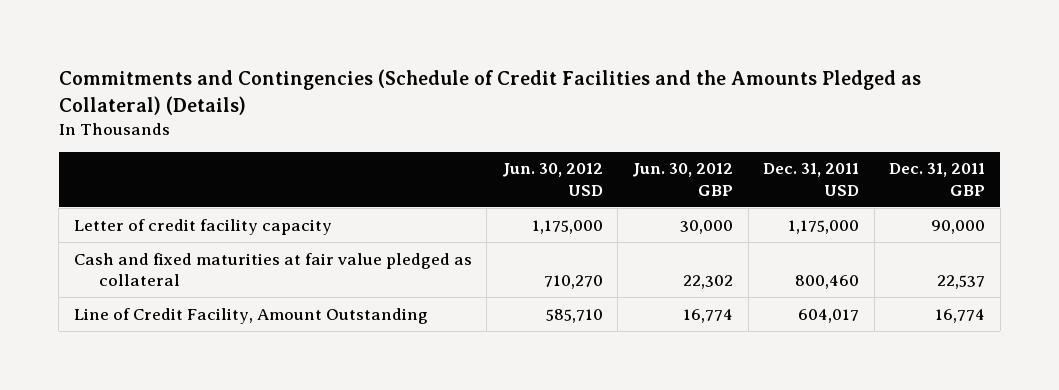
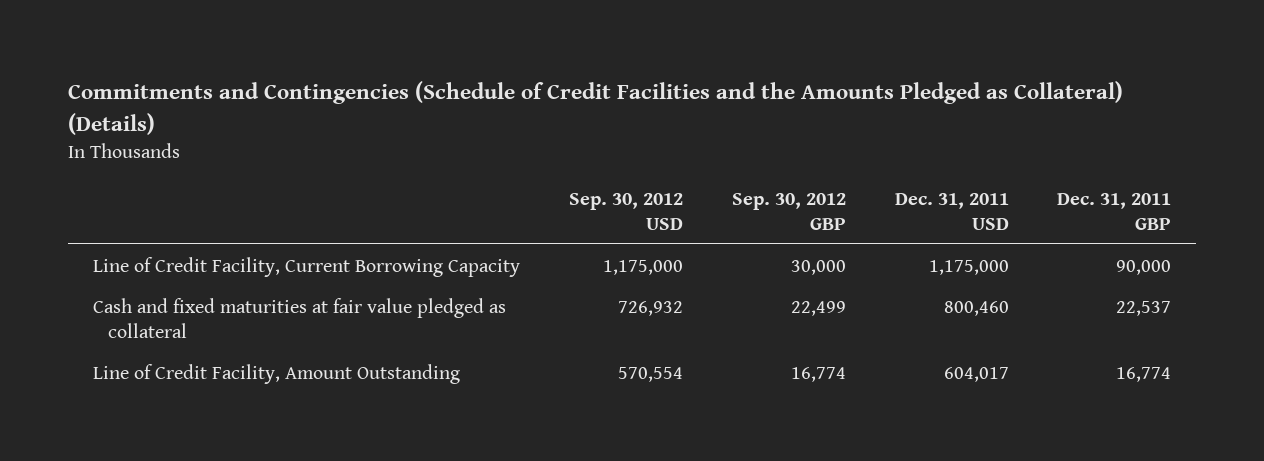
[501,163,603,196] Jun. 30, 2012 USD -> none
[632,163,734,196] Jun. 30, 2012 GBP -> none
none -> [568,192,683,230] Sep. 30, 2012 USD
none -> [731,192,846,230] Sep. 30, 2012 GBP
[73,218,332,235] Letter of credit facility capacity -> [92,256,520,277] Line of Credit Facility, Current Borrowing Capacity

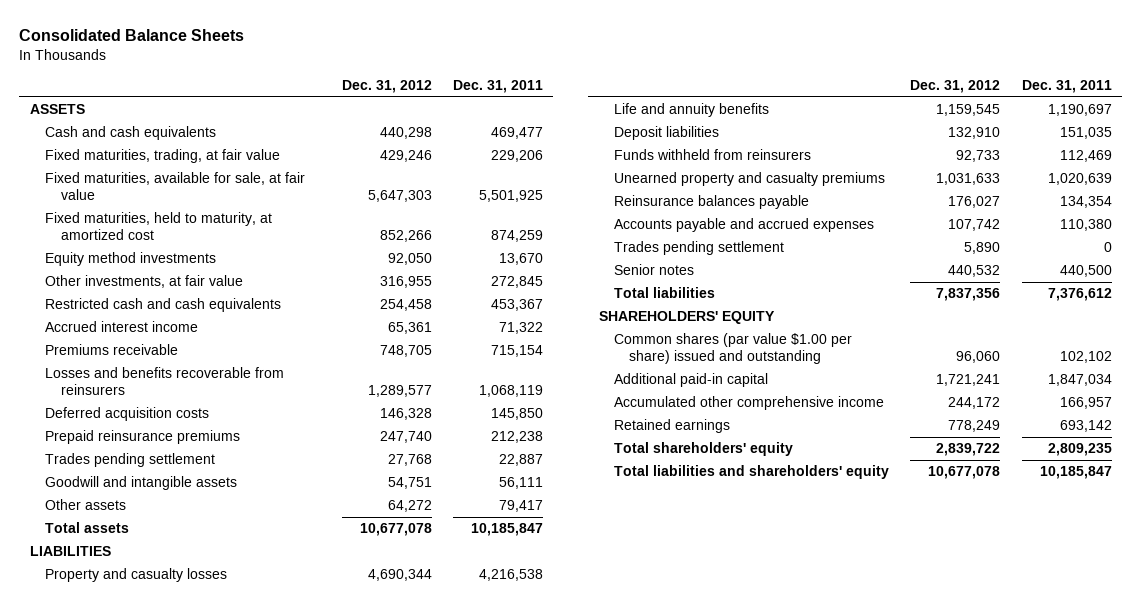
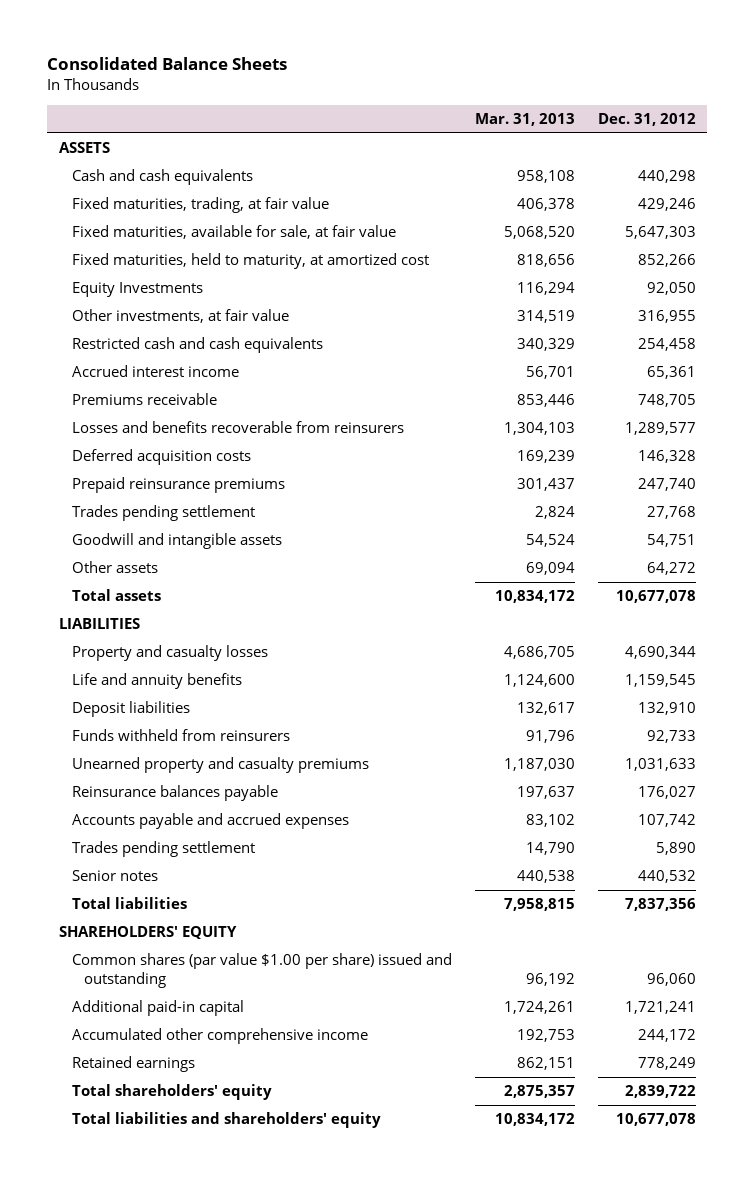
[452,79,543,93] Dec. 31, 2011 -> none
none -> [474,113,575,127] Mar. 31, 2013
[45,252,217,267] Equity method investments -> [71,282,203,298] Equity Investments

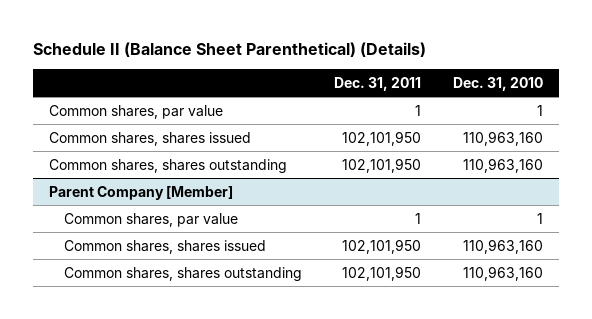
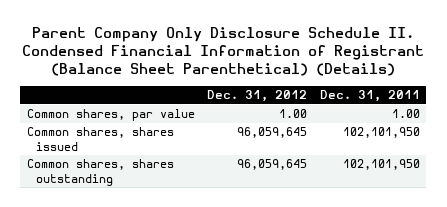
[32,41,426,57] Schedule II (Balance Sheet Parenthetical) (Details) -> [22,27,425,77] Parent Company Only Disclosure Schedule II. Condensed Financial Information of Registrant (Balance Sheet Parenthetical) (Details)
[453,76,544,91] Dec. 31, 2010 -> none
none -> [207,90,308,103] Dec. 31, 2012
[48,131,251,146] Common shares, shares issued -> none
[48,158,287,173] Common shares, shares outstanding -> none
[48,185,233,200] Parent Company [Member] -> none
[64,212,239,227] Common shares, par value -> none
[415,104,422,116] 1 -> [391,109,420,119] 1.00

